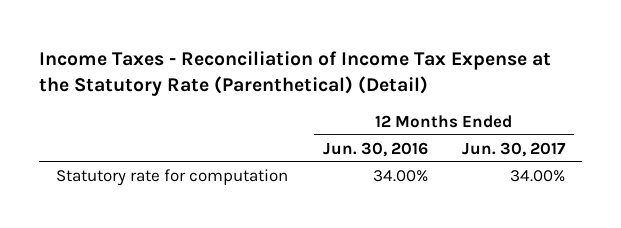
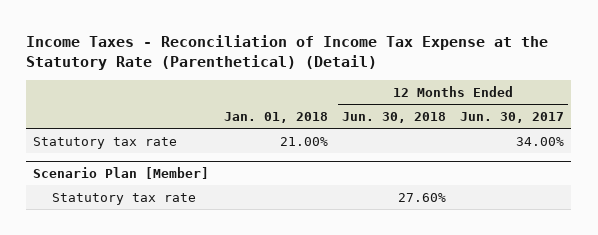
[322,141,428,157] Jun. 30, 2016 -> none
none -> [223,112,328,124] Jan. 01, 2018
none -> [341,112,446,124] Jun. 30, 2018
[55,168,288,186] Statutory rate for computation -> [33,136,178,149] Statutory tax rate
none -> [33,167,210,180] Scenario Plan [Member]
none -> [51,192,196,205] Statutory tax rate

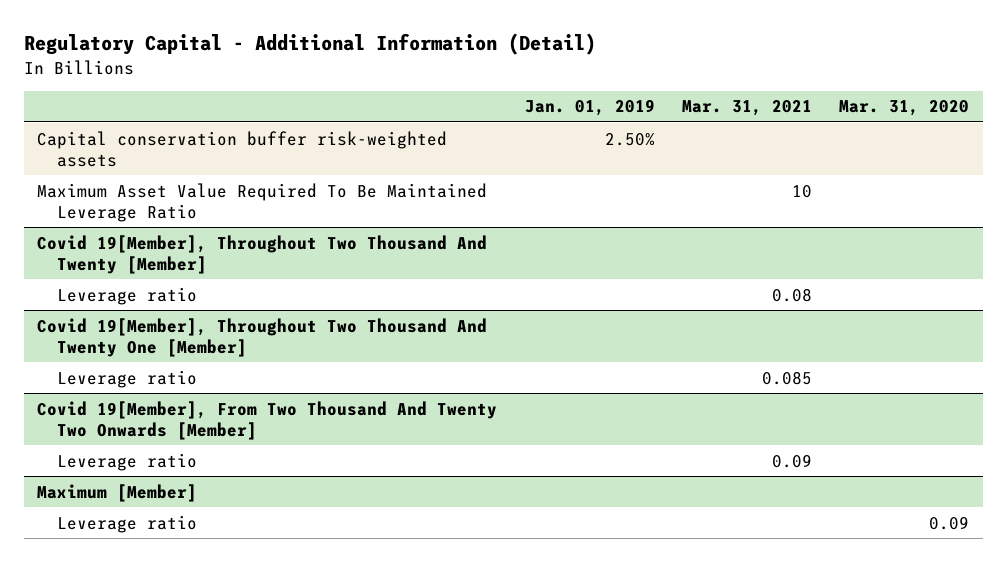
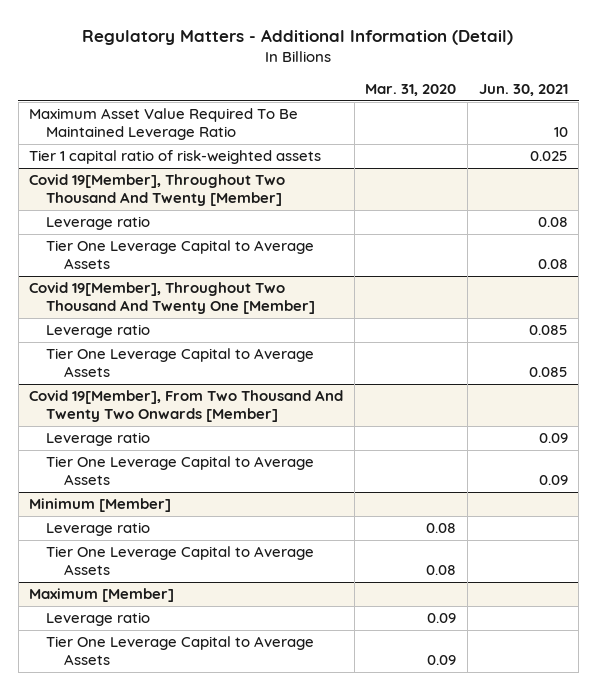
[23,33,596,56] Regulatory Capital - Additional Information (Detail) -> [82,28,514,45] Regulatory Matters - Additional Information (Detail)
[524,99,655,117] Jan. 01, 2019 -> none
[681,100,812,117] Mar. 31, 2021 -> none
none -> [478,84,568,97] Jun. 30, 2021
[37,130,448,167] Capital conservation buffer risk-weighted assets -> none
none -> [29,150,322,165] Tier 1 capital ratio of risk-weighted assets
none -> [46,240,315,270] Tier One Leverage Capital to Average Assets
none -> [46,348,315,378] Tier One Leverage Capital to Average Assets
none -> [46,456,315,486] Tier One Leverage Capital to Average Assets
none -> [29,498,172,513] Minimum [Member]
none -> [46,522,151,537] Leverage ratio
none -> [46,546,315,576] Tier One Leverage Capital to Average Assets
none -> [46,636,315,666] Tier One Leverage Capital to Average Assets

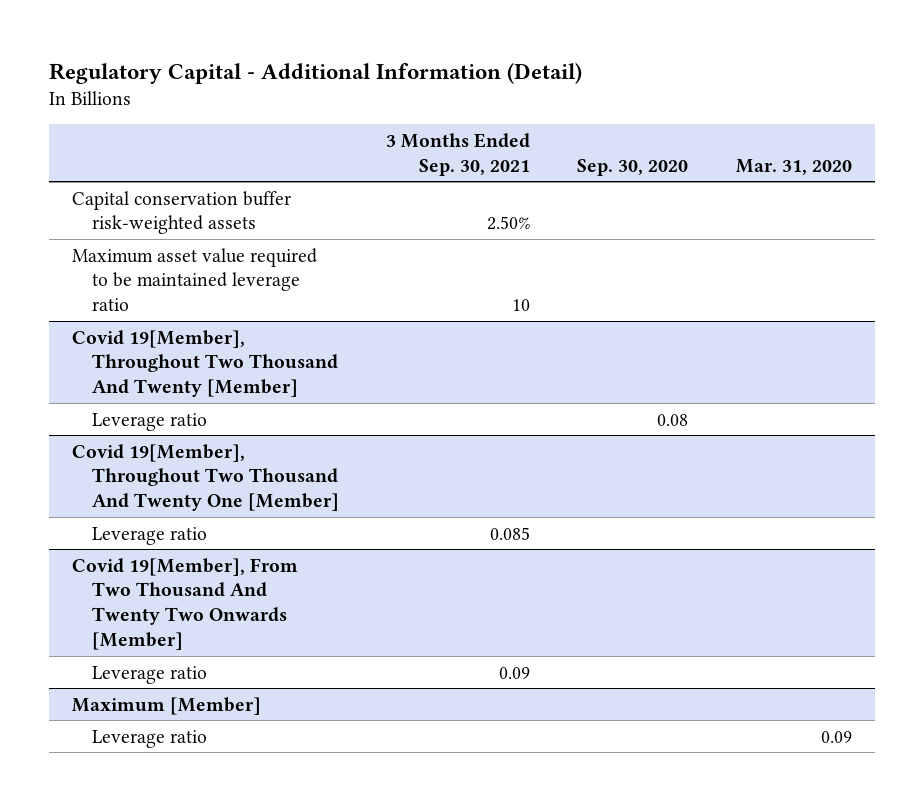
[82,28,514,45] Regulatory Matters - Additional Information (Detail) -> [48,62,582,84] Regulatory Capital - Additional Information (Detail)
[478,84,568,97] Jun. 30, 2021 -> none
none -> [386,132,531,176] 3 Months Ended Sep. 30, 2021
none -> [577,158,689,176] Sep. 30, 2020
[29,150,322,165] Tier 1 capital ratio of risk-weighted assets -> none
none -> [72,190,292,235] Capital conservation buffer risk-weighted assets
[29,108,299,141] Maximum Asset Value Required To Be Maintained Leverage Ratio -> [72,247,318,312] Maximum asset value required to be maintained leverage ratio
[46,240,315,270] Tier One Leverage Capital to Average Assets -> none
[46,348,315,378] Tier One Leverage Capital to Average Assets -> none
[46,456,315,486] Tier One Leverage Capital to Average Assets -> none
[29,498,172,513] Minimum [Member] -> none
[46,522,151,537] Leverage ratio -> none
[46,546,315,576] Tier One Leverage Capital to Average Assets -> none
[46,636,315,666] Tier One Leverage Capital to Average Assets -> none

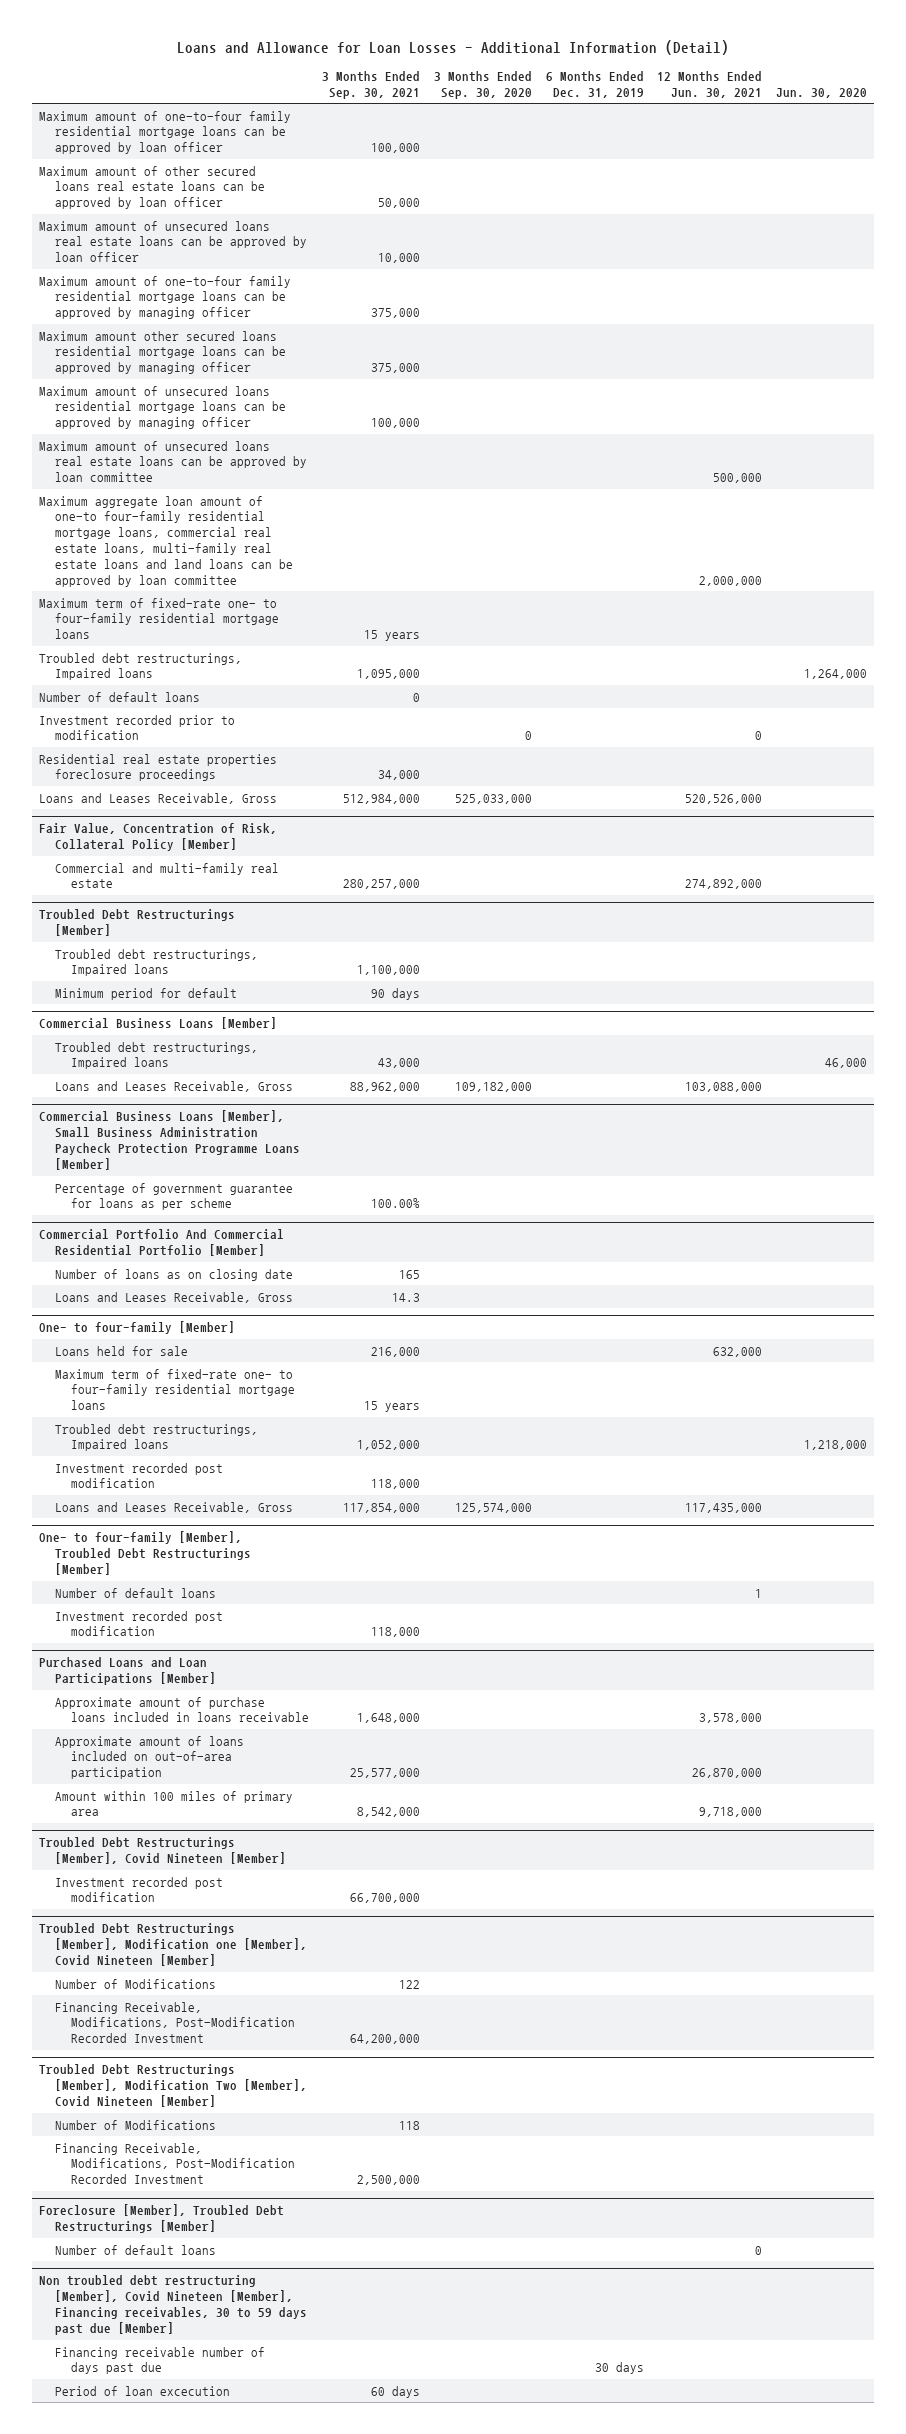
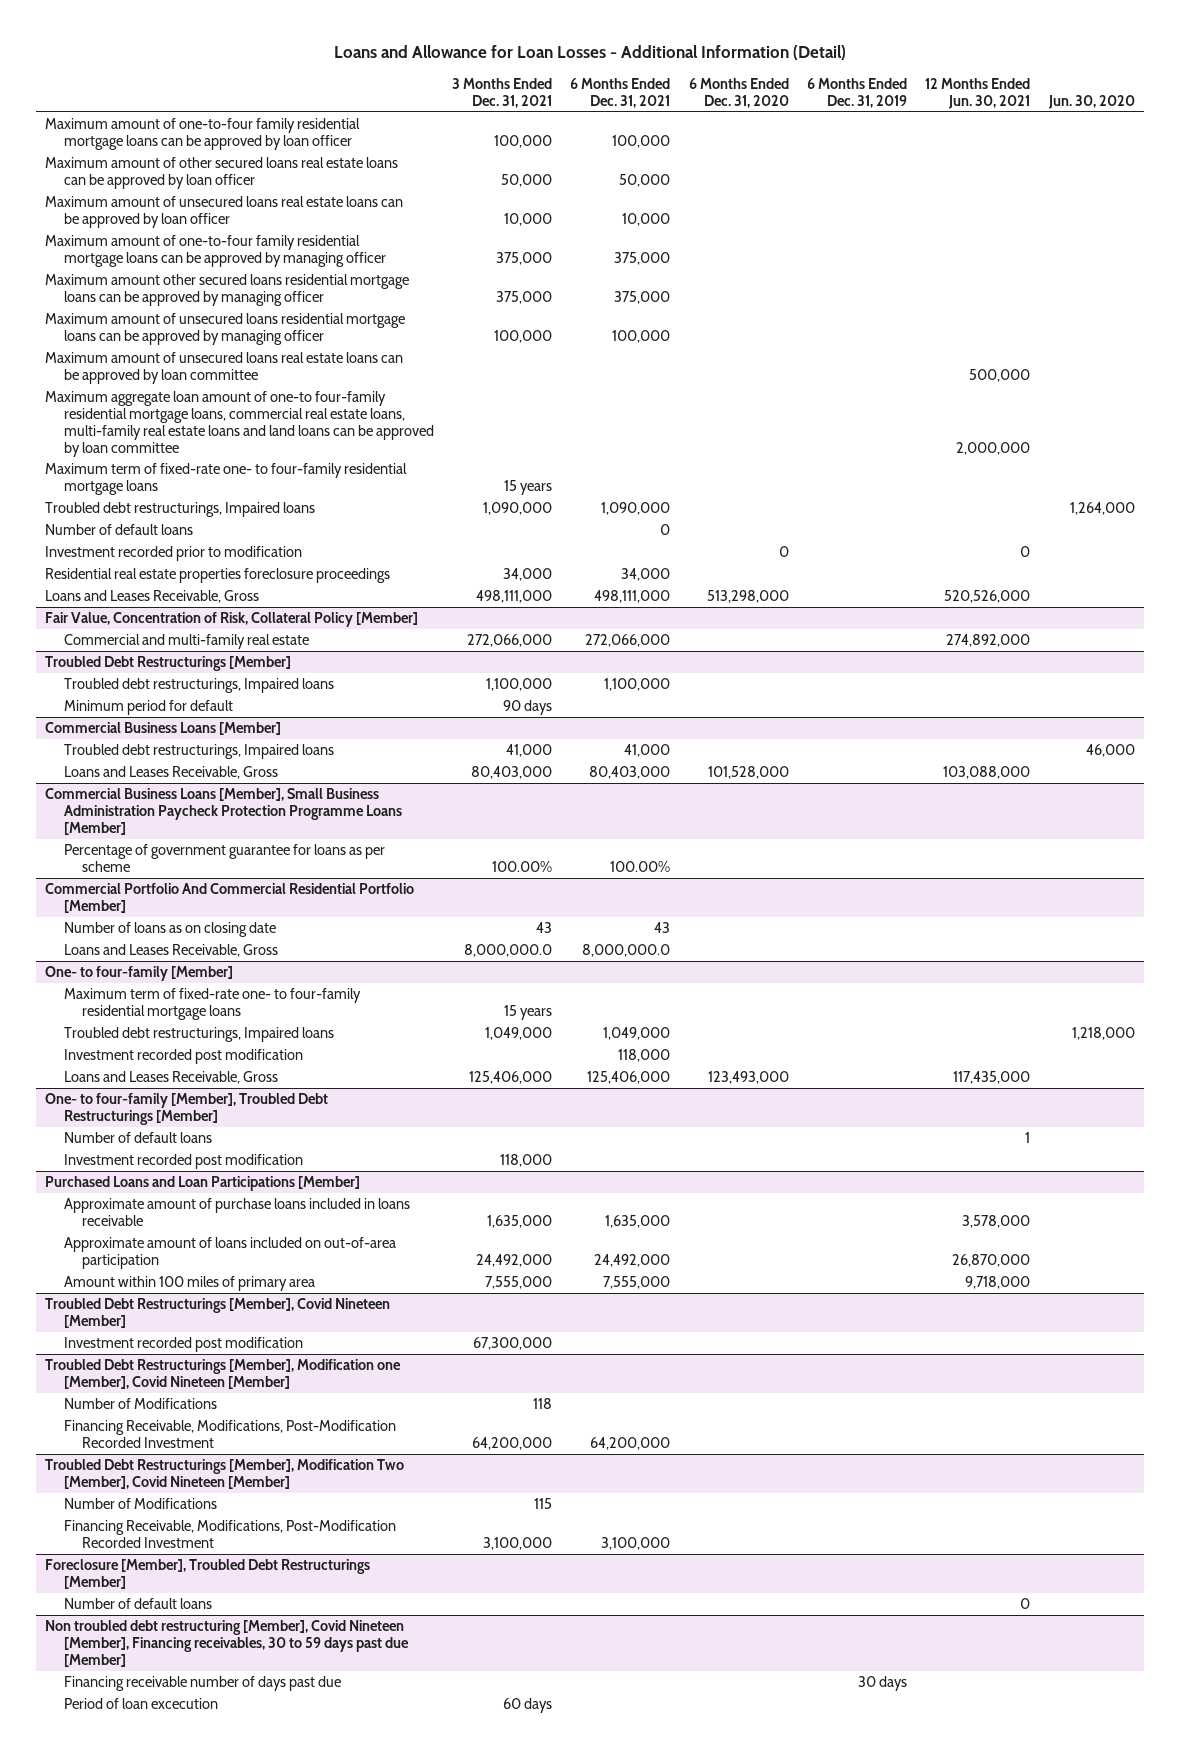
[322,70,421,99] 3 Months Ended Sep. 30, 2021 -> none
[433,70,532,99] 3 Months Ended Sep. 30, 2020 -> none
none -> [451,77,552,108] 3 Months Ended Dec. 31, 2021
none -> [570,77,671,108] 6 Months Ended Dec. 31, 2021
none -> [688,77,789,108] 6 Months Ended Dec. 31, 2020
[54,1345,188,1356] Loans held for sale -> none

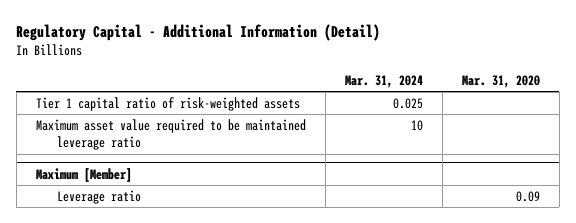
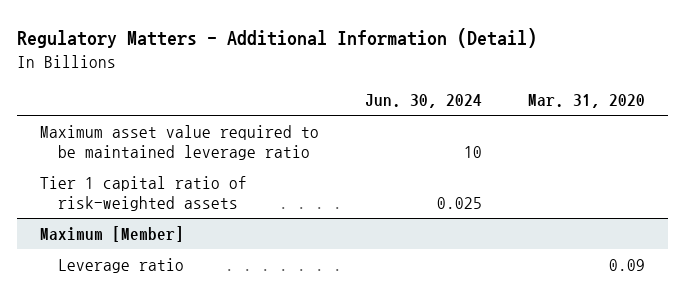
[16,24,381,42] Regulatory Capital - Additional Information (Detail) -> [17,27,538,48] Regulatory Matters - Additional Information (Detail)
[344,74,423,88] Mar. 31, 2024 -> none
none -> [365,93,483,108] Jun. 30, 2024
[35,96,300,111] Tier 1 capital ratio of risk-weighted assets -> [40,176,248,211] Tier 1 capital ratio of risk-weighted assets

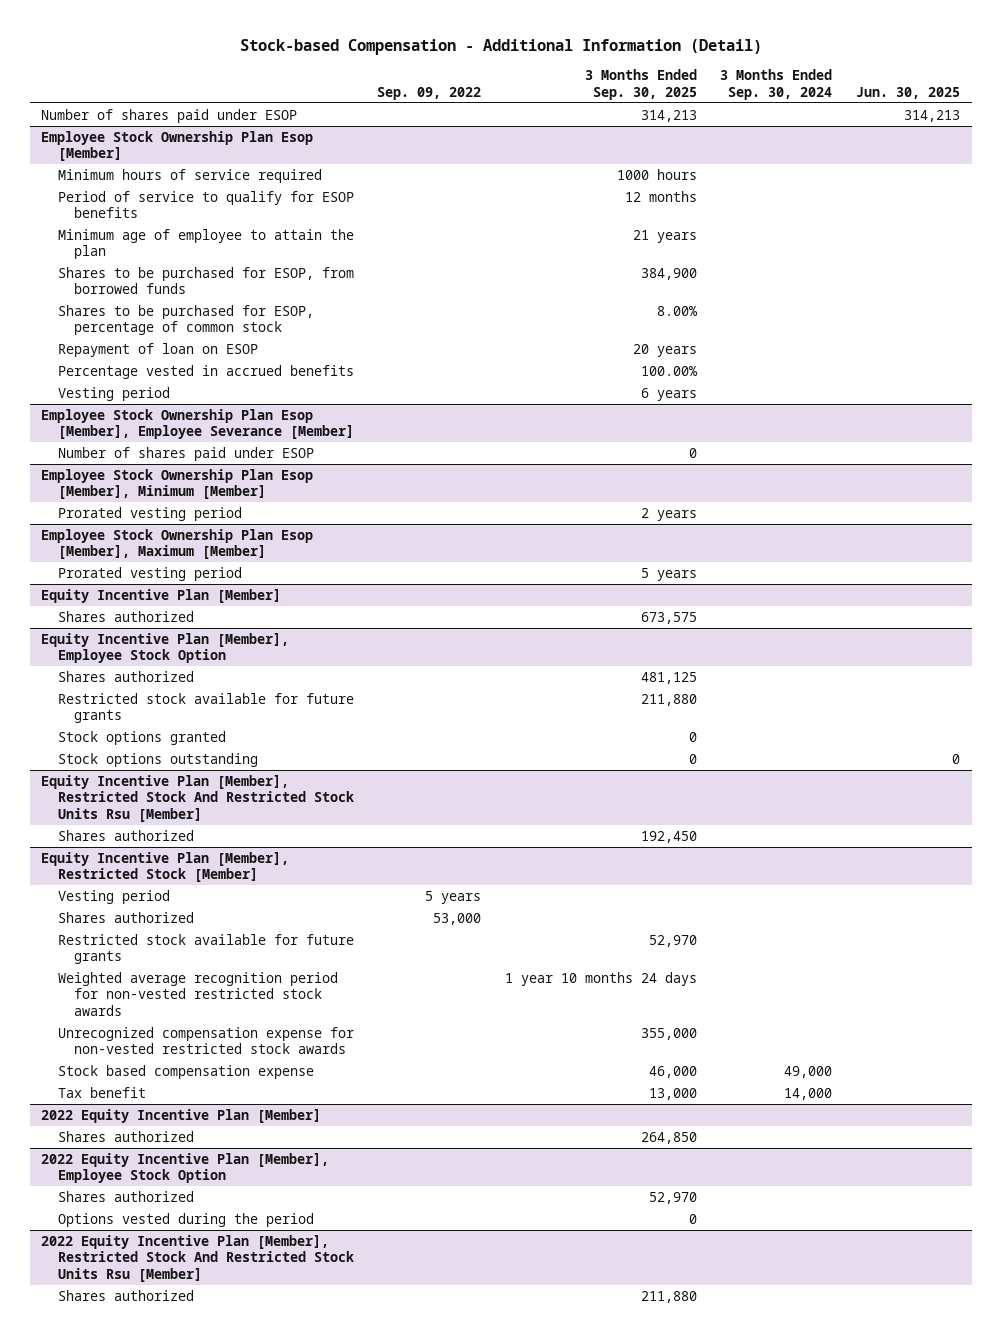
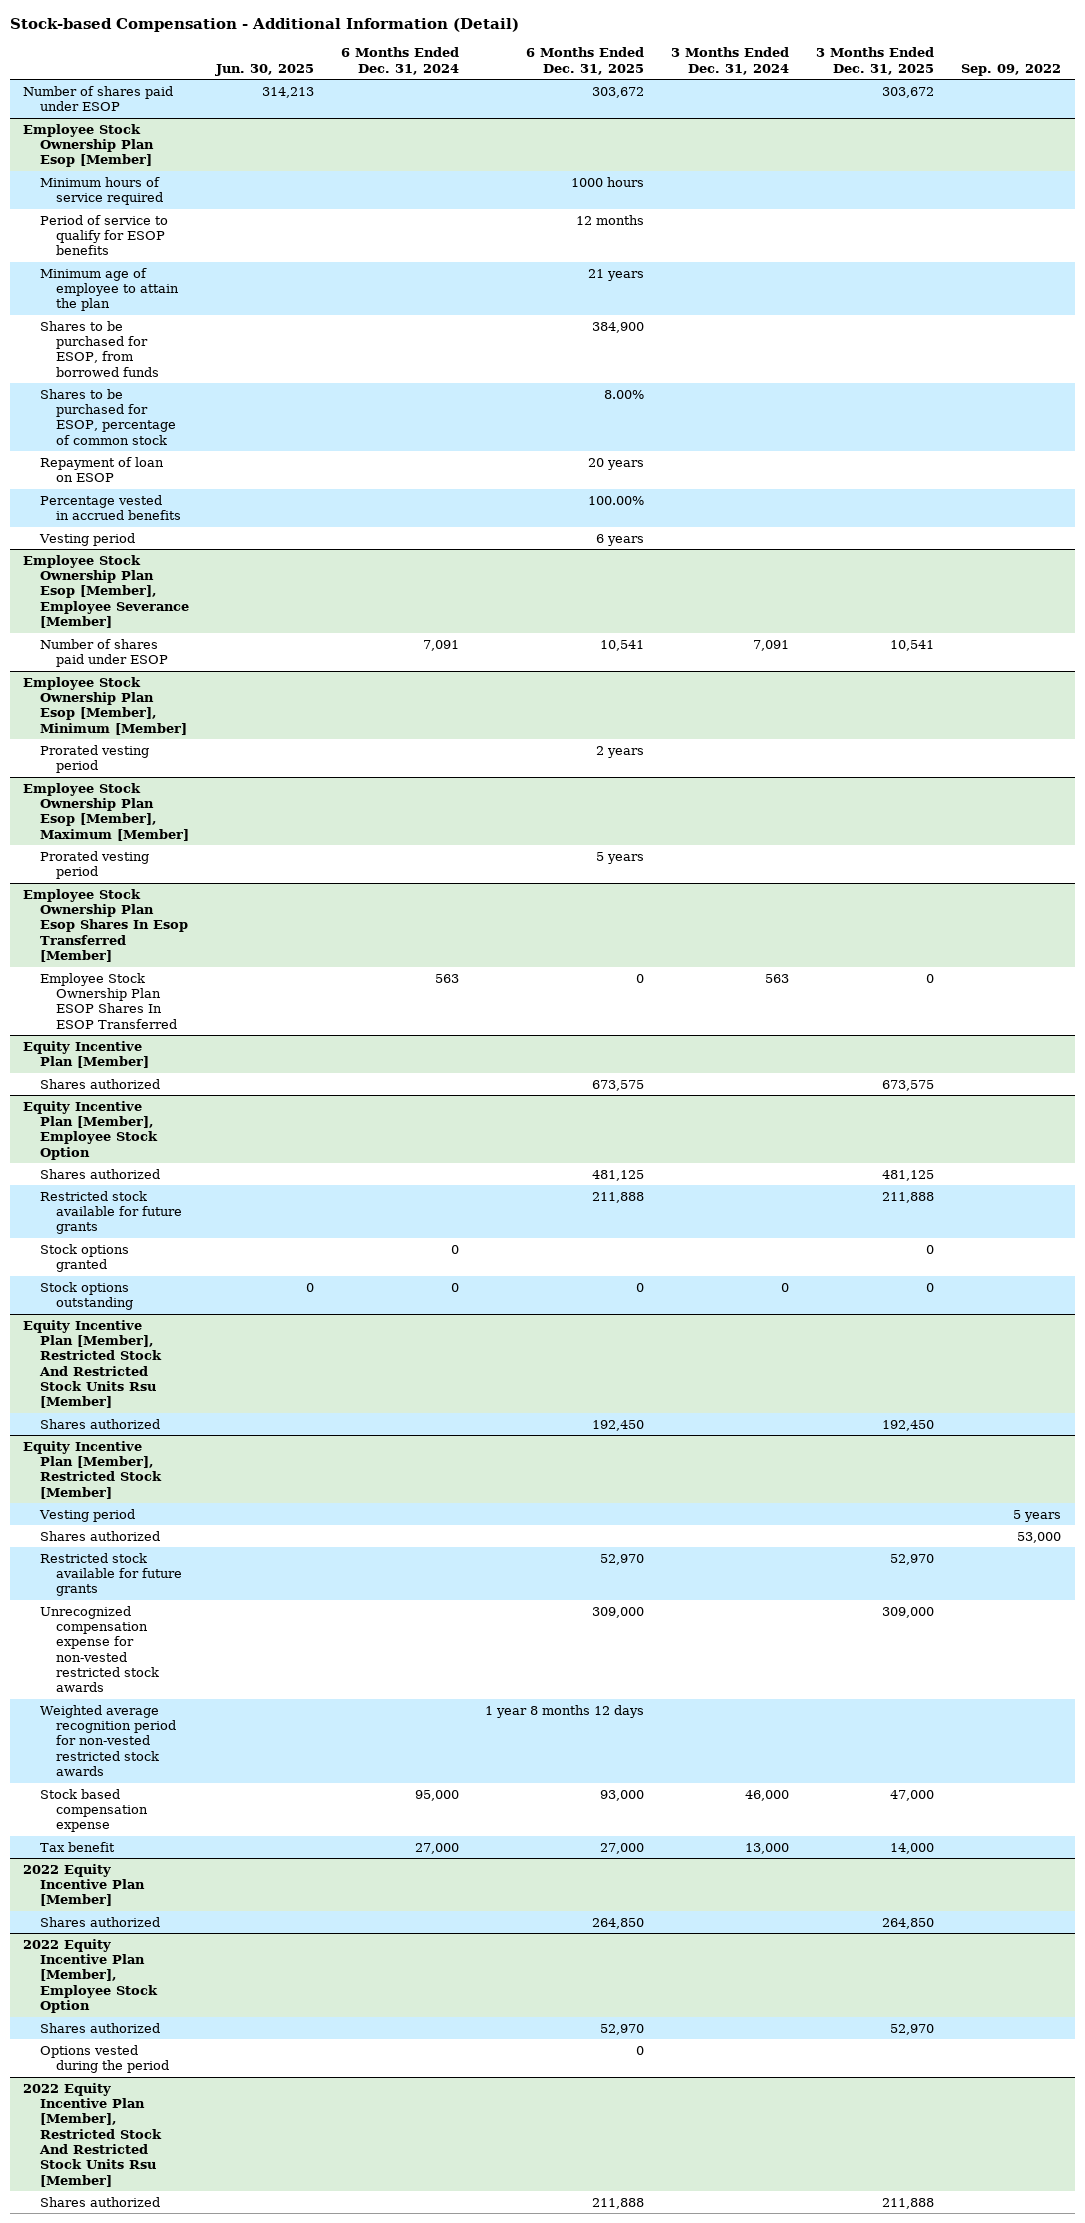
[584,69,697,100] 3 Months Ended Sep. 30, 2025 -> none
[720,69,833,100] 3 Months Ended Sep. 30, 2024 -> none
none -> [340,47,459,75] 6 Months Ended Dec. 31, 2024
none -> [526,47,645,75] 6 Months Ended Dec. 31, 2025
none -> [671,47,790,75] 3 Months Ended Dec. 31, 2024
none -> [816,47,935,75] 3 Months Ended Dec. 31, 2025
none -> [23,888,188,962] Employee Stock Ownership Plan Esop Shares In Esop Transferred [Member]
none -> [39,972,177,1029] Employee Stock Ownership Plan ESOP Shares In ESOP Transferred
[57,971,338,1016] Weighted average recognition period for non-vested restricted stock awards -> [39,1704,176,1776] Weighted average recognition period for non-vested restricted stock awards

